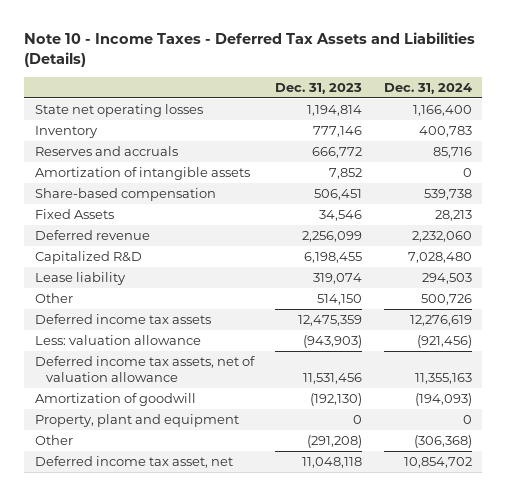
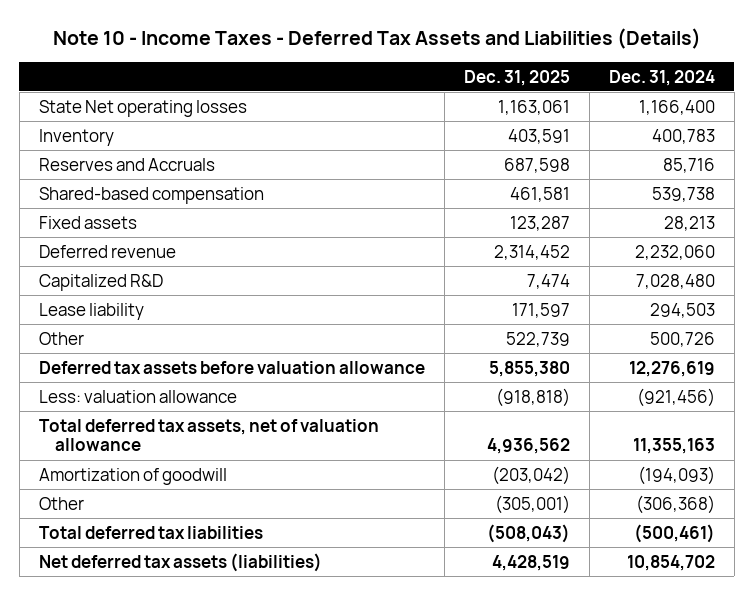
[275,82,363,94] Dec. 31, 2023 -> none
none -> [463,69,570,86] Dec. 31, 2025
[34,103,203,117] State net operating losses -> [38,99,247,117] State Net operating losses
[34,166,250,180] Amortization of intangible assets -> none
[34,145,178,156] Reserves and accruals -> [38,157,215,171] Reserves and Accruals
[34,187,216,201] Share-based compensation -> [38,186,264,204] Shared-based compensation
[34,208,114,219] Fixed Assets -> [38,215,137,229] Fixed assets
[34,313,211,324] Deferred income tax assets -> [38,360,425,374] Deferred tax assets before valuation allowance
[34,355,255,382] Deferred income tax assets, net of valuation allowance -> [38,418,379,452] Total deferred tax assets, net of valuation allowance
[34,413,239,427] Property, plant and equipment -> none
none -> [38,525,263,539] Total deferred tax liabilities
[34,455,233,468] Deferred income tax asset, net -> [38,552,322,572] Net deferred tax assets (liabilities)

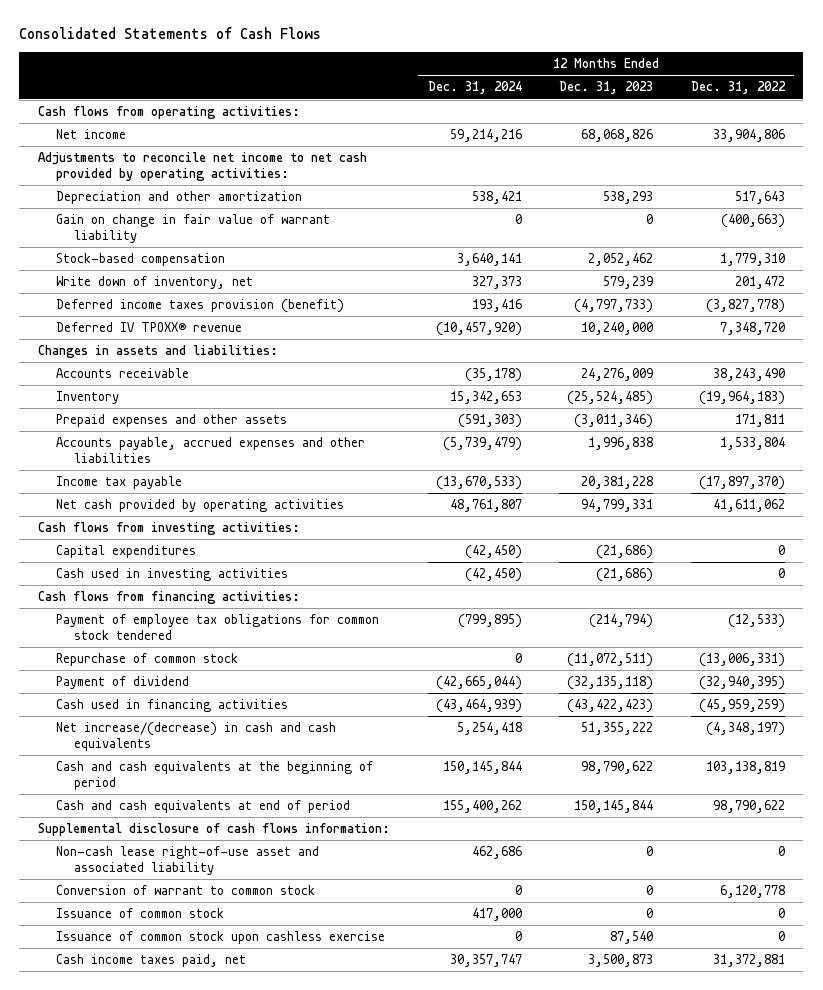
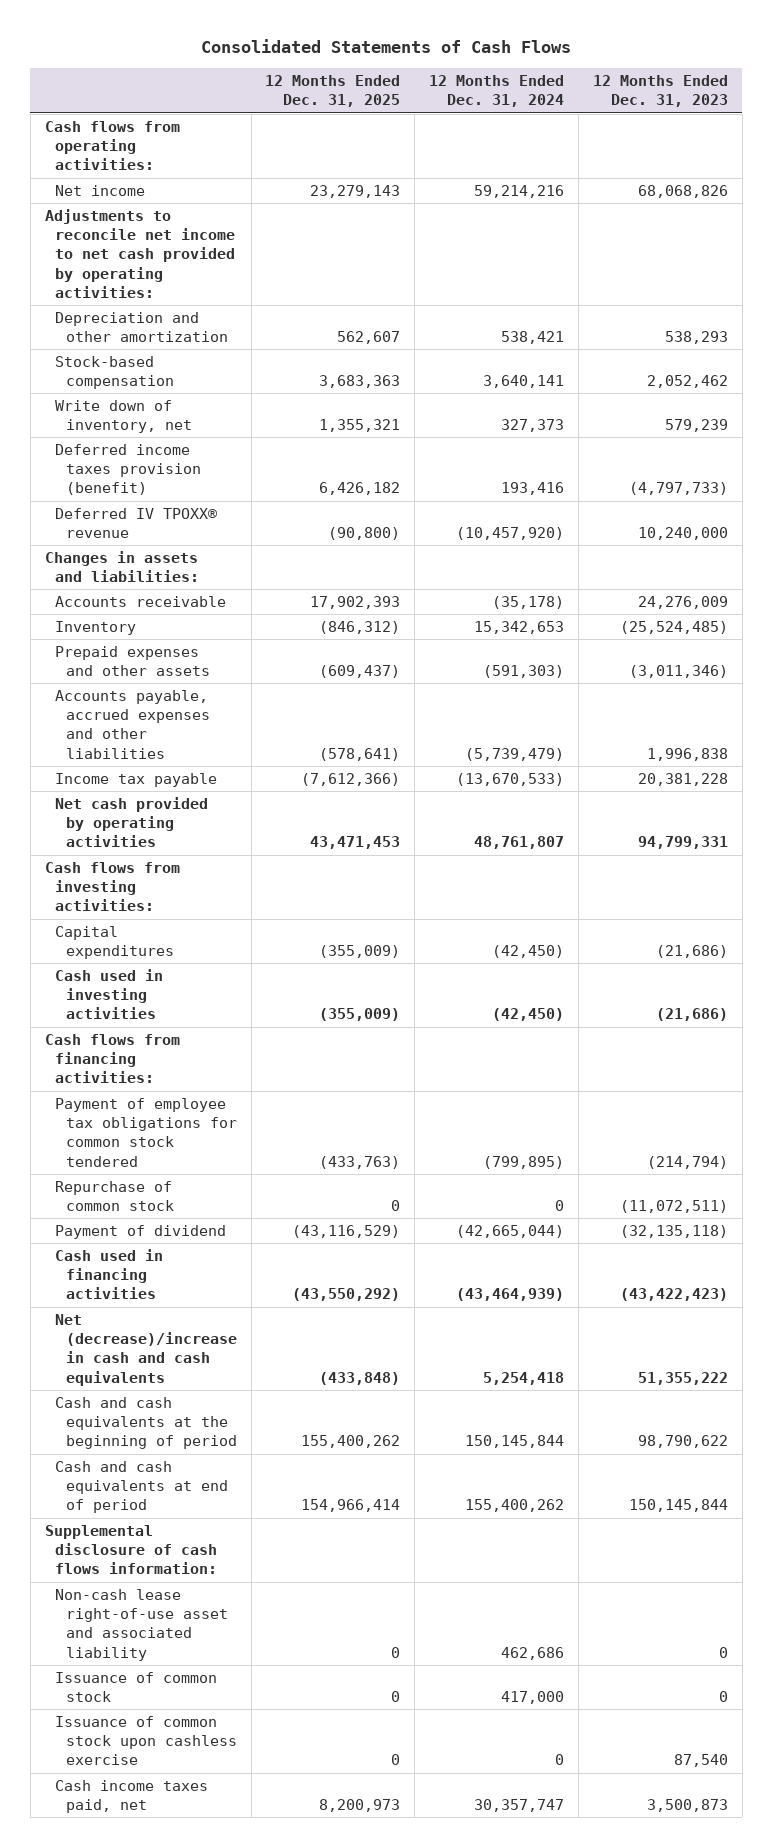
[690,81,786,95] Dec. 31, 2022 -> none
none -> [265,75,401,108] 12 Months Ended Dec. 31, 2025
[55,214,330,243] Gain on change in fair value of warrant liability -> none
[55,722,336,751] Net increase/(decrease) in cash and cash equivalents -> [55,1313,237,1386] Net (decrease)/increase in cash and cash equivalents
[55,885,315,896] Conversion of warrant to common stock -> none

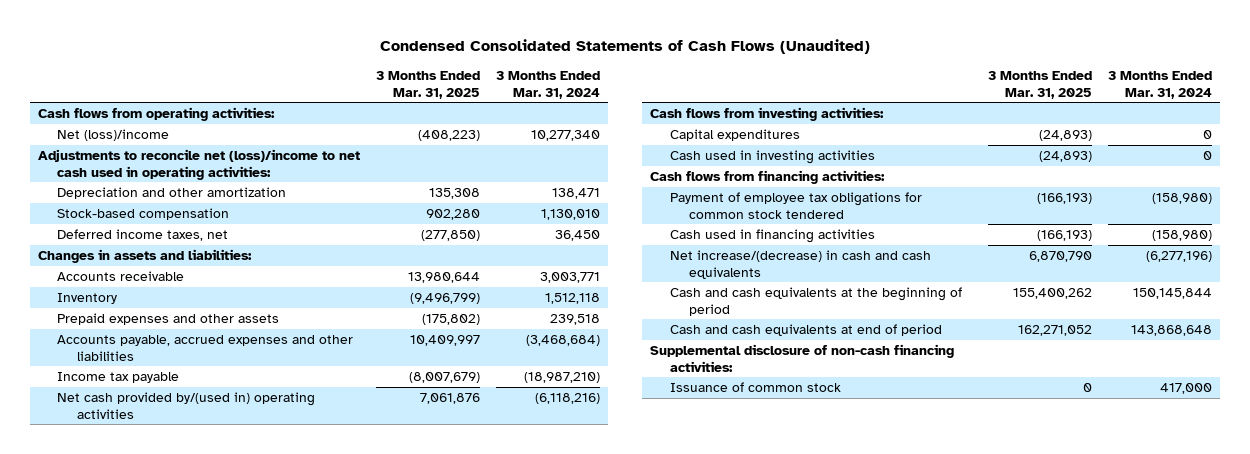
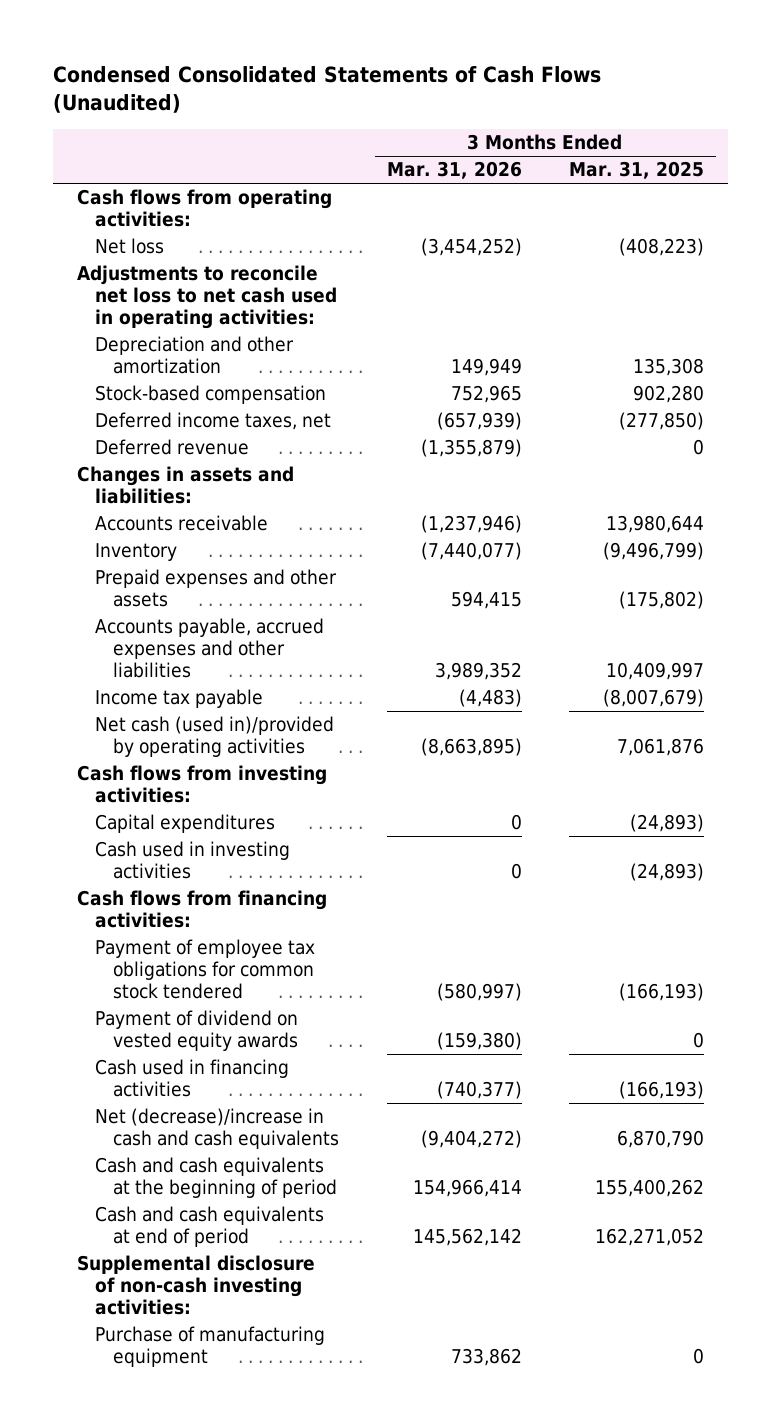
[495,70,600,99] 3 Months Ended Mar. 31, 2024 -> none
none -> [386,161,522,180] Mar. 31, 2026
[57,129,170,142] Net (loss)/income -> [95,238,165,255] Net loss
[37,149,360,180] Adjustments to reconcile net (loss)/income to net cash used in operating activities: -> [76,265,338,330] Adjustments to reconcile net loss to net cash used in operating activities:
none -> [95,439,250,456] Deferred revenue
[57,392,316,419] Net cash provided by/(used in) operating activities -> [95,716,335,758] Net cash (used in)/provided by operating activities
none -> [95,1010,299,1052] Payment of dividend on vested equity awards
[669,250,931,279] Net increase/(decrease) in cash and cash equivalents -> [95,1108,340,1150] Net (decrease)/increase in cash and cash equivalents
[669,382,841,393] Issuance of common stock -> none
[650,344,955,372] Supplemental disclosure of non-cash financing activities: -> [76,1255,315,1316] Supplemental disclosure of non-cash investing activities:
none -> [95,1326,326,1368] Purchase of manufacturing equipment

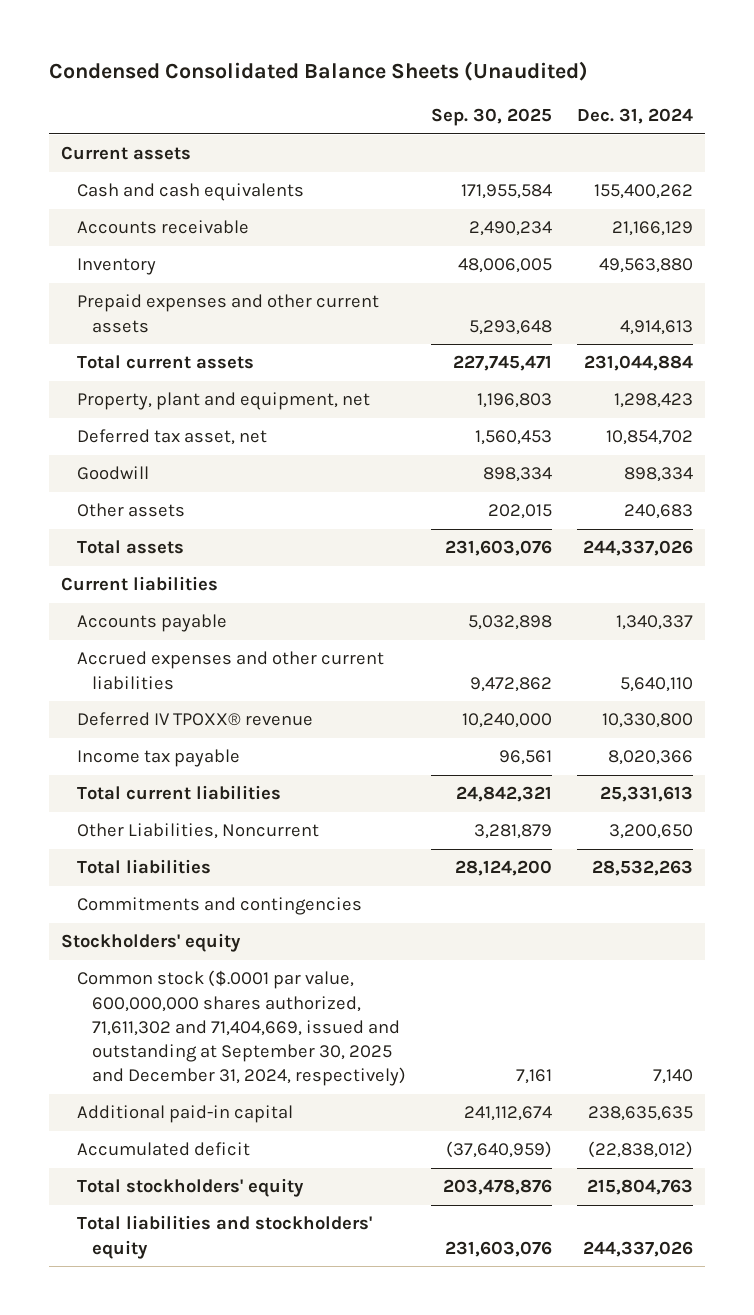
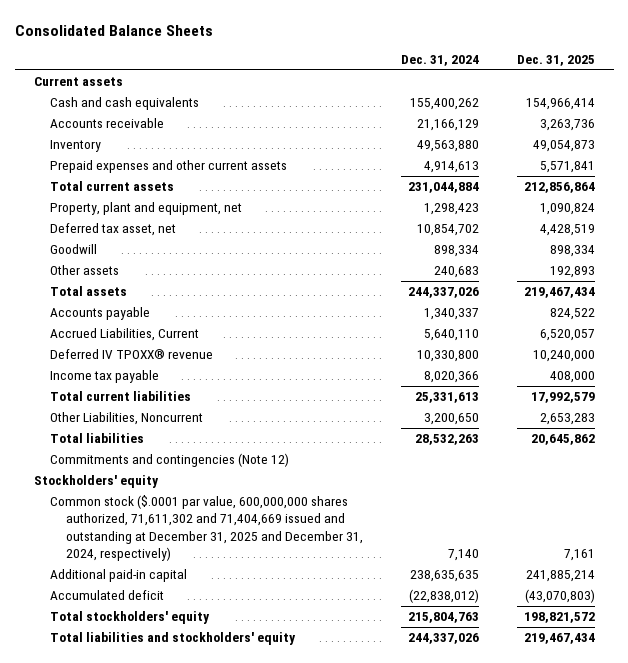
[48,60,588,81] Condensed Consolidated Balance Sheets (Unaudited) -> [14,24,213,36] Consolidated Balance Sheets
[430,107,552,126] Sep. 30, 2025 -> none
none -> [516,55,595,67] Dec. 31, 2025
[61,576,219,592] Current liabilities -> none
[76,651,384,690] Accrued expenses and other current liabilities -> [49,328,199,342] Accrued Liabilities, Current
[76,897,362,916] Commitments and contingencies -> [49,453,289,468] Commitments and contingencies (Note 12)
[76,970,406,1086] Common stock ($.0001 par value, 600,000,000 shares authorized, 71,611,302 and 71,404,669, issued and outstanding at September 30, 2025 and December 31, 2024, respectively) -> [49,495,363,561] Common stock ($.0001 par value, 600,000,000 shares authorized, 71,611,302 and 71,404,669 issued and outstanding at December 31, 2025 and December 31, 2024, respectively)

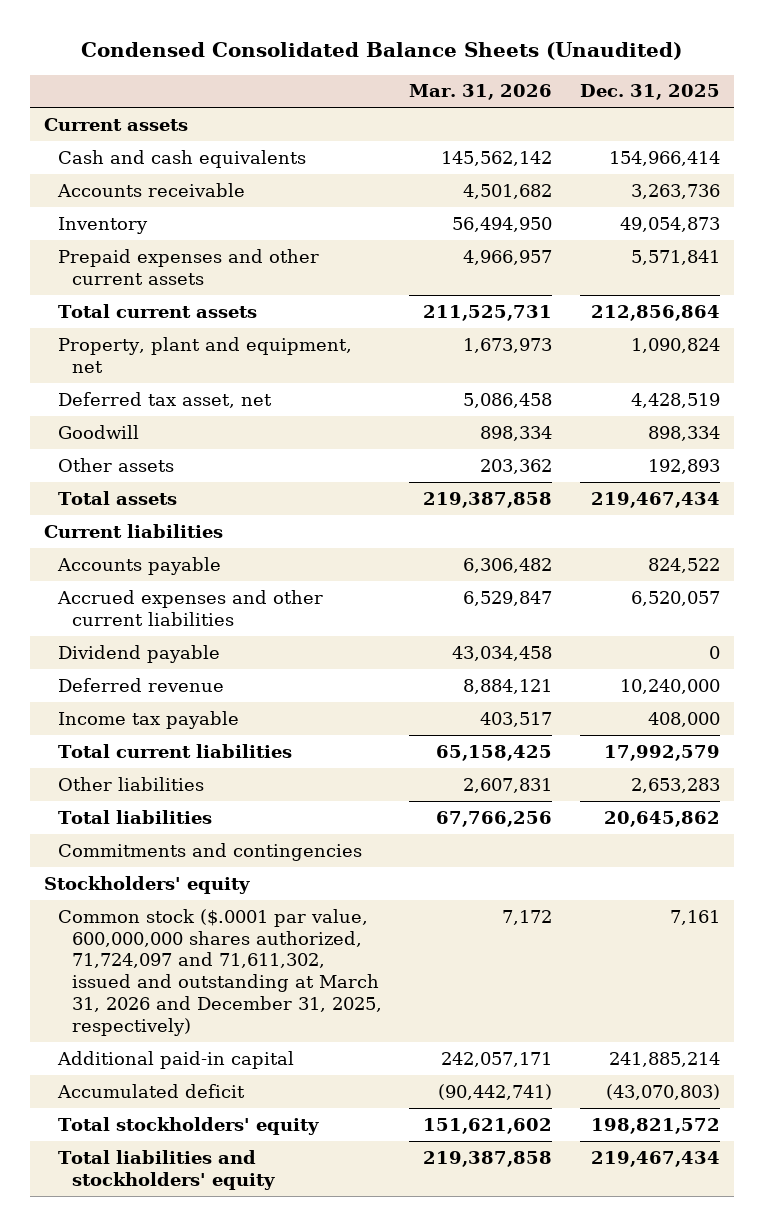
[14,24,213,36] Consolidated Balance Sheets -> [81,42,683,61] Condensed Consolidated Balance Sheets (Unaudited)
[400,55,479,67] Dec. 31, 2024 -> none
none -> [409,84,553,101] Mar. 31, 2026
none -> [44,523,224,538] Current liabilities
[49,328,199,342] Accrued Liabilities, Current -> [56,589,323,626] Accrued expenses and other current liabilities
none -> [57,644,220,663] Dividend payable
[49,349,213,360] Deferred IV TPOXX® revenue -> [57,677,224,692] Deferred revenue
[49,412,203,426] Other Liabilities, Noncurrent -> [57,776,204,791] Other liabilities
[49,453,289,468] Commitments and contingencies (Note 12) -> [57,842,362,861] Commitments and contingencies
[49,495,363,561] Common stock ($.0001 par value, 600,000,000 shares authorized, 71,611,302 and 71,404,669 issued and outstanding at December 31, 2025 and December 31, 2024, respectively) -> [57,908,382,1037] Common stock ($.0001 par value, 600,000,000 shares authorized, 71,724,097 and 71,611,302, issued and outstanding at March 31, 2026 and December 31, 2025, respectively)

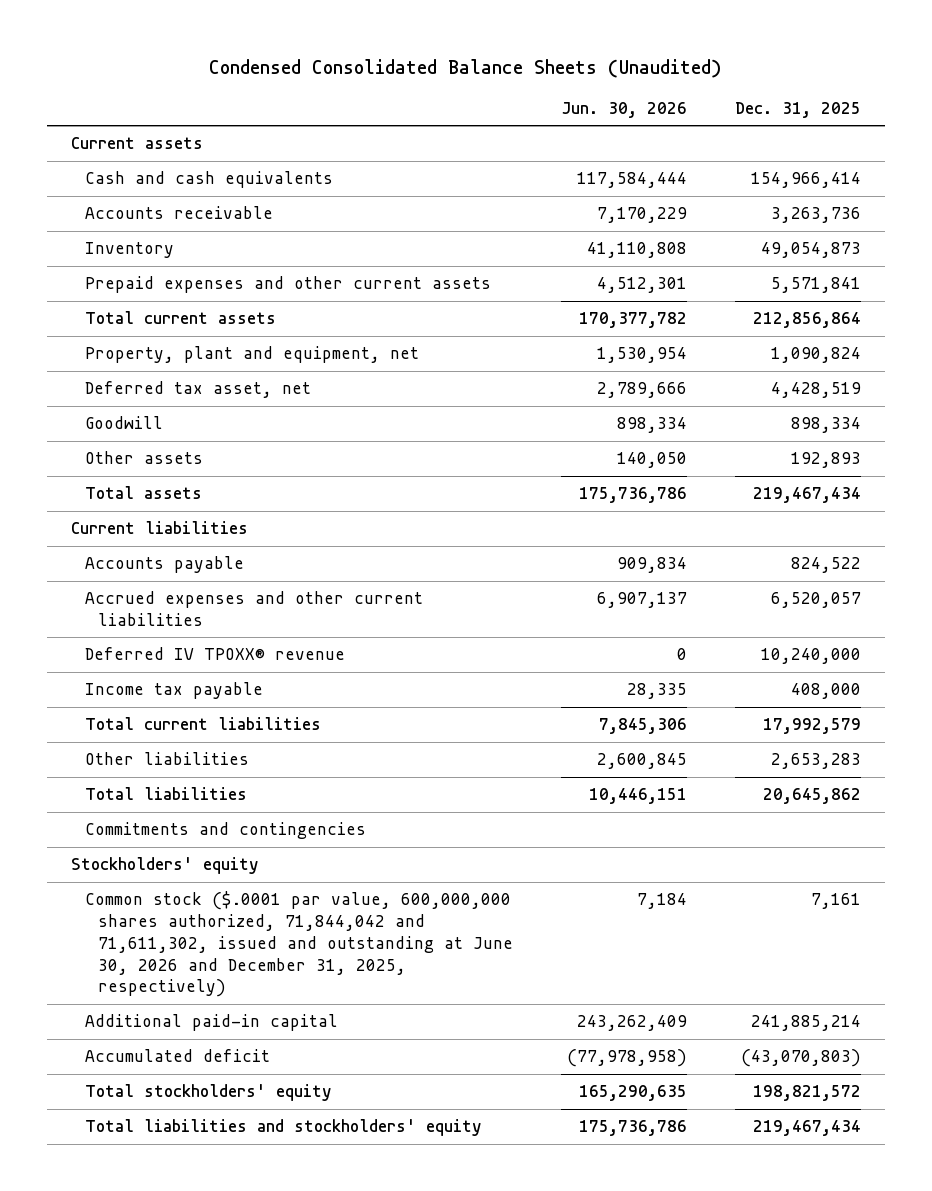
[409,84,553,101] Mar. 31, 2026 -> none
none -> [560,101,687,118] Jun. 30, 2026
[57,644,220,663] Dividend payable -> none
[57,677,224,692] Deferred revenue -> [84,647,345,661] Deferred IV TPOXX® revenue
[57,908,382,1037] Common stock ($.0001 par value, 600,000,000 shares authorized, 71,724,097 and 71,611,302, issued and outstanding at March 31, 2026 and December 31, 2025, respectively) -> [84,891,513,998] Common stock ($.0001 par value, 600,000,000 shares authorized, 71,844,042 and 71,611,302, issued and outstanding at June 30, 2026 and December 31, 2025, respectively)

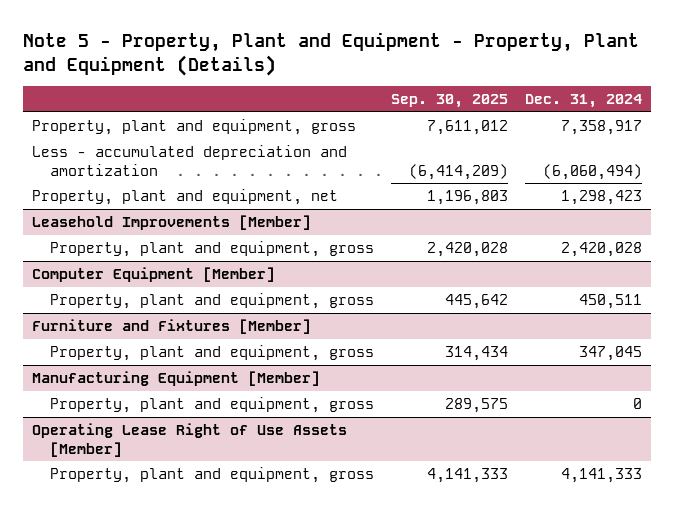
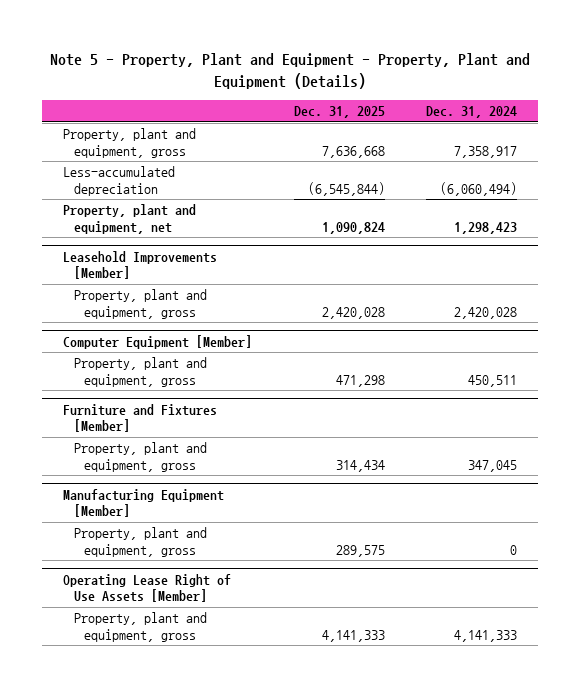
[391,94,509,109] Sep. 30, 2025 -> none
none -> [293,106,385,119] Dec. 31, 2025
[31,145,347,176] Less - accumulated depreciation and amortization -> [63,166,176,196] Less-accumulated depreciation

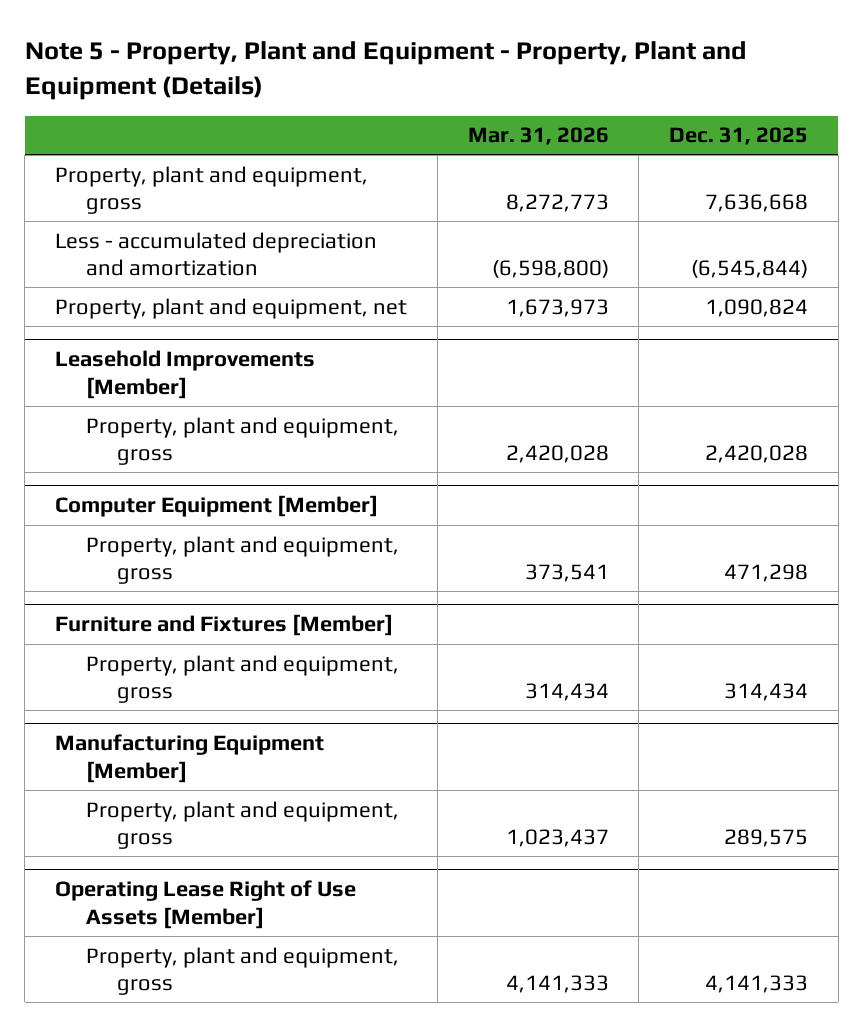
[426,106,518,119] Dec. 31, 2024 -> none
none -> [467,127,609,146] Mar. 31, 2026
[63,166,176,196] Less-accumulated depreciation -> [55,231,378,276] Less - accumulated depreciation and amortization

